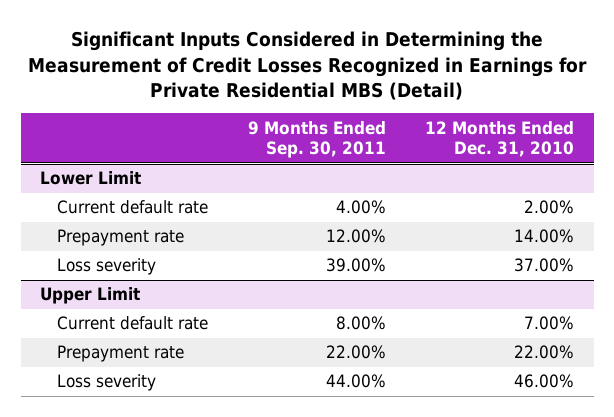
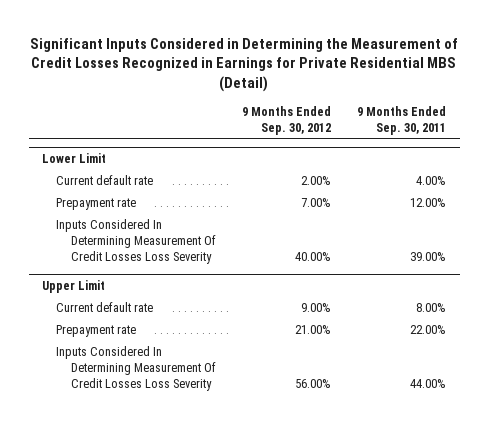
[424,120,574,158] 12 Months Ended Dec. 31, 2010 -> none
none -> [242,106,332,136] 9 Months Ended Sep. 30, 2012
[57,258,157,276] Loss severity -> [56,219,216,265] Inputs Considered In Determining Measurement Of Credit Losses Loss Severity
[57,374,157,392] Loss severity -> [56,346,216,392] Inputs Considered In Determining Measurement Of Credit Losses Loss Severity

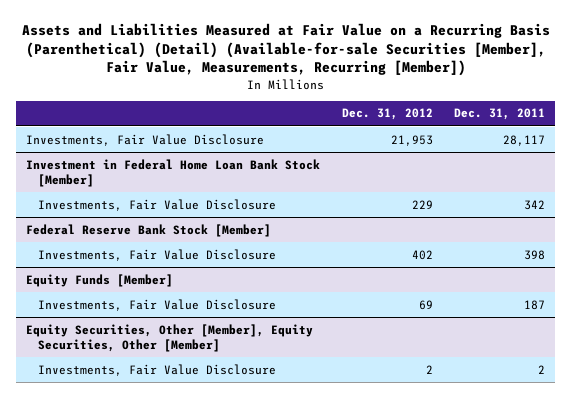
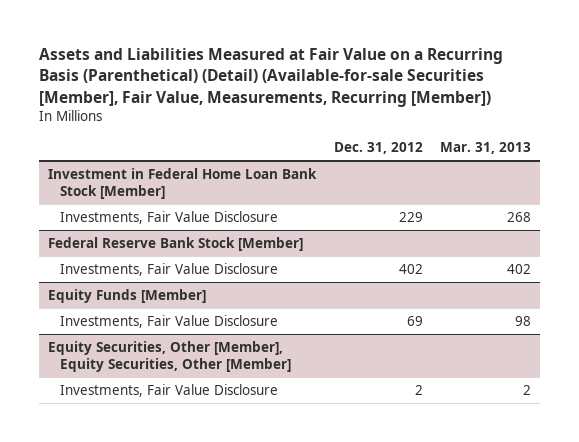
[453,108,545,121] Dec. 31, 2011 -> none
none -> [439,142,531,155] Mar. 31, 2013
[26,133,265,146] Investments, Fair Value Disclosure -> none

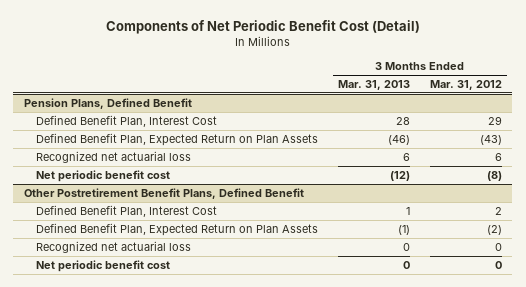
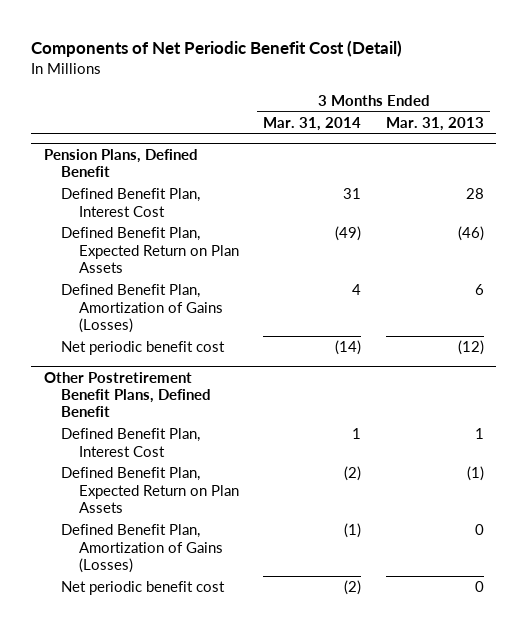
[430,80,503,91] Mar. 31, 2012 -> none
none -> [263,117,362,132] Mar. 31, 2014
[35,150,191,163] Recognized net actuarial loss -> [61,284,223,333] Defined Benefit Plan, Amortization of Gains (Losses)
[35,240,191,253] Recognized net actuarial loss -> [61,524,223,573] Defined Benefit Plan, Amortization of Gains (Losses)

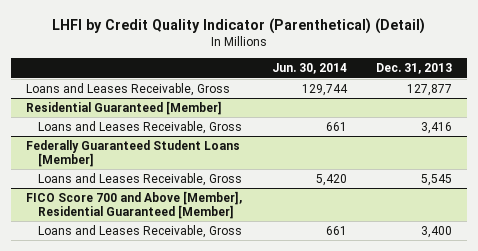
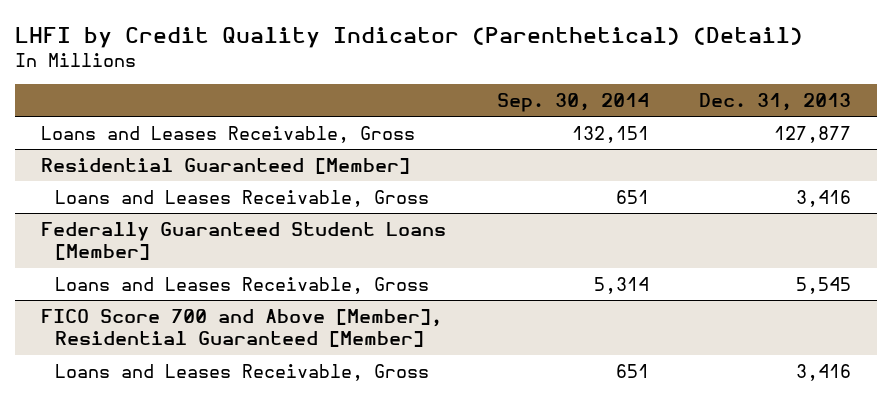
[271,63,347,75] Jun. 30, 2014 -> none
none -> [496,92,649,112] Sep. 30, 2014
[421,225,453,238] 3,400 -> [796,363,852,381] 3,416

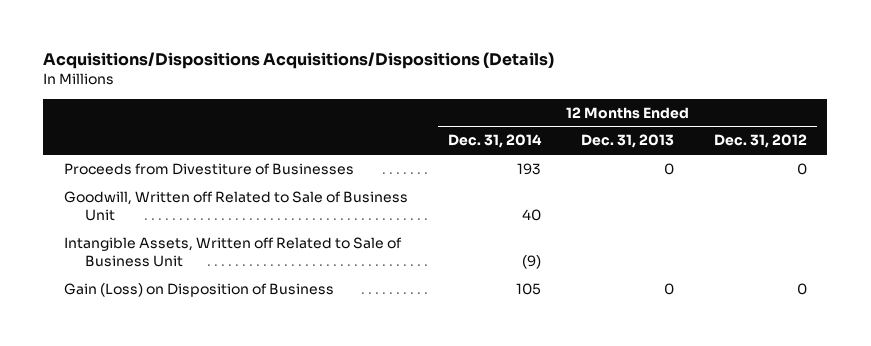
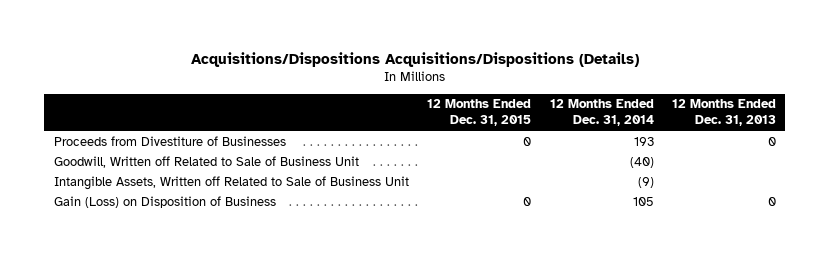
[714,134,808,149] Dec. 31, 2012 -> none
none -> [427,99,532,127] 12 Months Ended Dec. 31, 2015
[521,208,541,221] 40 -> [629,156,654,168] (40)

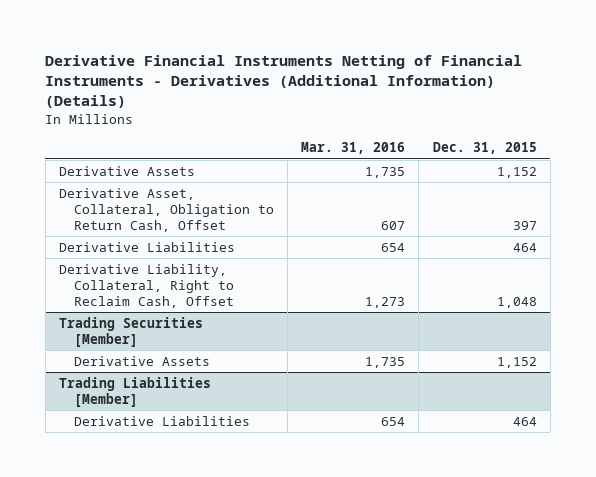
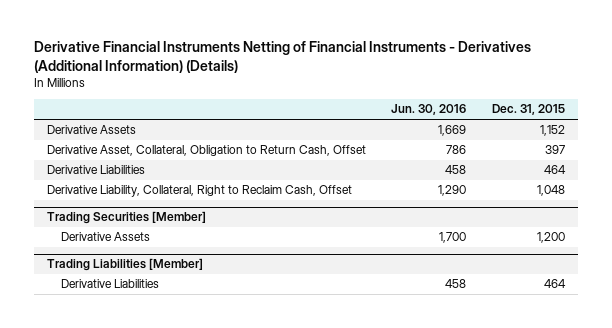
[301,142,406,155] Mar. 31, 2016 -> none
none -> [391,104,467,116] Jun. 30, 2016
[496,356,537,368] 1,152 -> [537,232,566,244] 1,200

